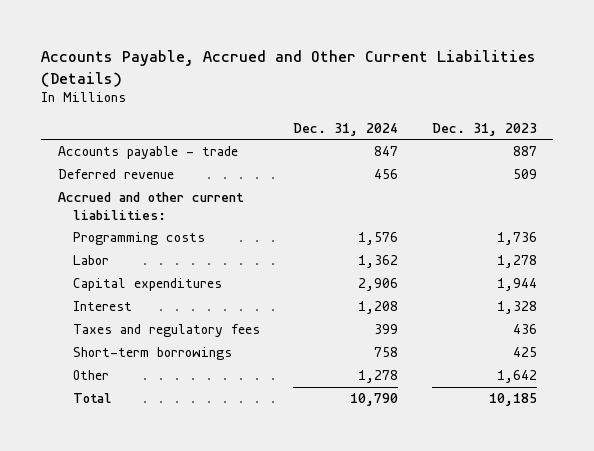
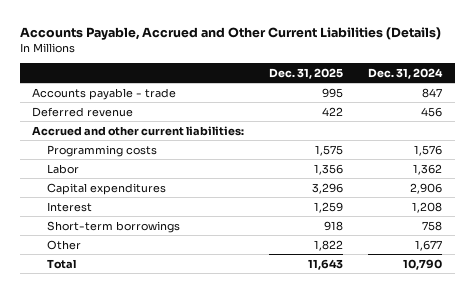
[431,122,537,136] Dec. 31, 2023 -> none
none -> [269,67,344,79] Dec. 31, 2025
[72,324,260,338] Taxes and regulatory fees -> none
[358,370,399,384] 1,278 -> [415,239,443,251] 1,677

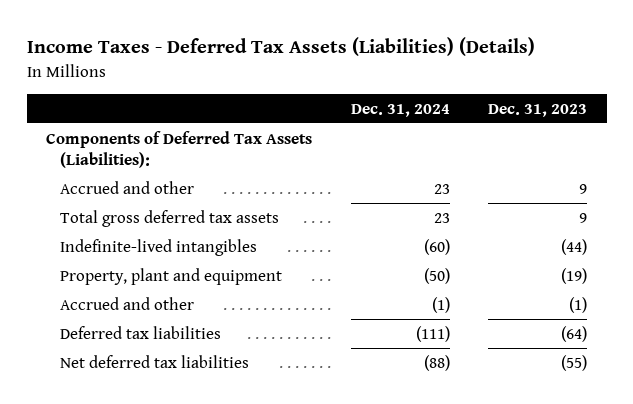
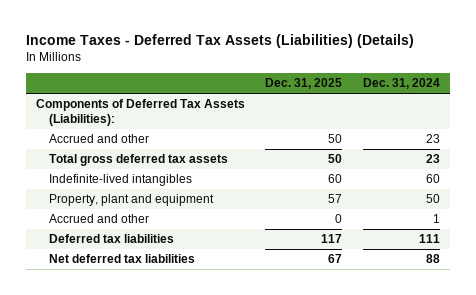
[488,103,588,117] Dec. 31, 2023 -> none
none -> [265,78,343,90] Dec. 31, 2025
[423,238,450,255] (60) -> [425,174,440,184] 60
[423,267,450,284] (50) -> [425,194,440,204] 50
[431,296,450,313] (1) -> [432,214,440,224] 1
[415,325,450,342] (111) -> [418,234,440,244] 111
[423,354,450,371] (88) -> [425,254,440,264] 88

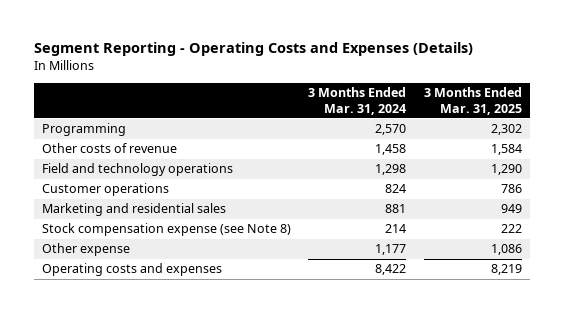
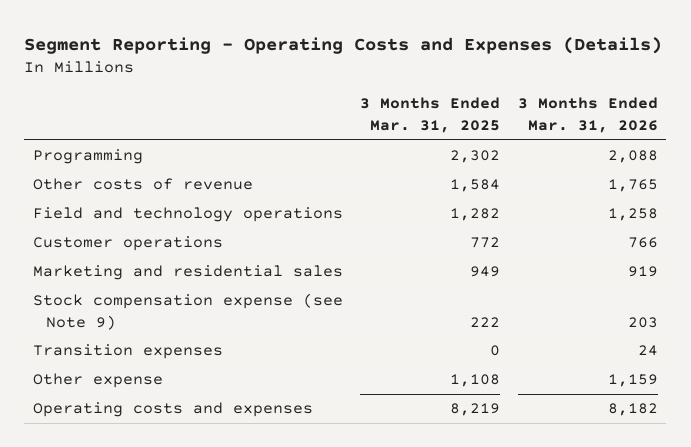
[308,87,407,115] 3 Months Ended Mar. 31, 2024 -> none
none -> [517,97,658,133] 3 Months Ended Mar. 31, 2026
[490,164,522,176] 1,290 -> [450,208,501,222] 1,282
[500,184,522,194] 786 -> [470,237,501,249] 772
[42,223,292,237] Stock compensation expense (see Note 8) -> [32,293,343,330] Stock compensation expense (see Note 9)
none -> [32,344,223,360] Transition expenses
[490,244,522,256] 1,086 -> [450,374,501,388] 1,108

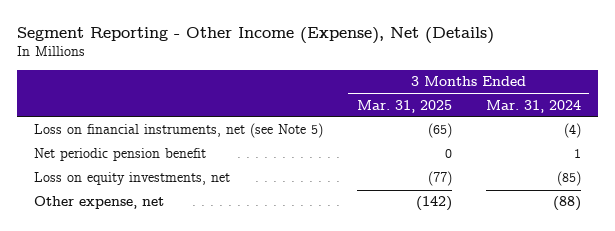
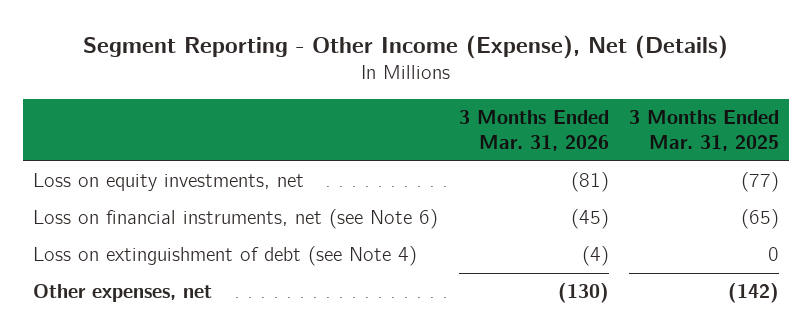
[485,99,581,113] Mar. 31, 2024 -> none
none -> [458,110,609,151] 3 Months Ended Mar. 31, 2026
[33,123,323,139] Loss on financial instruments, net (see Note 5) -> none
[33,148,206,162] Net periodic pension benefit -> none
none -> [32,209,438,230] Loss on financial instruments, net (see Note 6)
none -> [32,246,417,267] Loss on extinguishment of debt (see Note 4)
[33,196,164,210] Other expense, net -> [32,284,212,303] Other expenses, net

